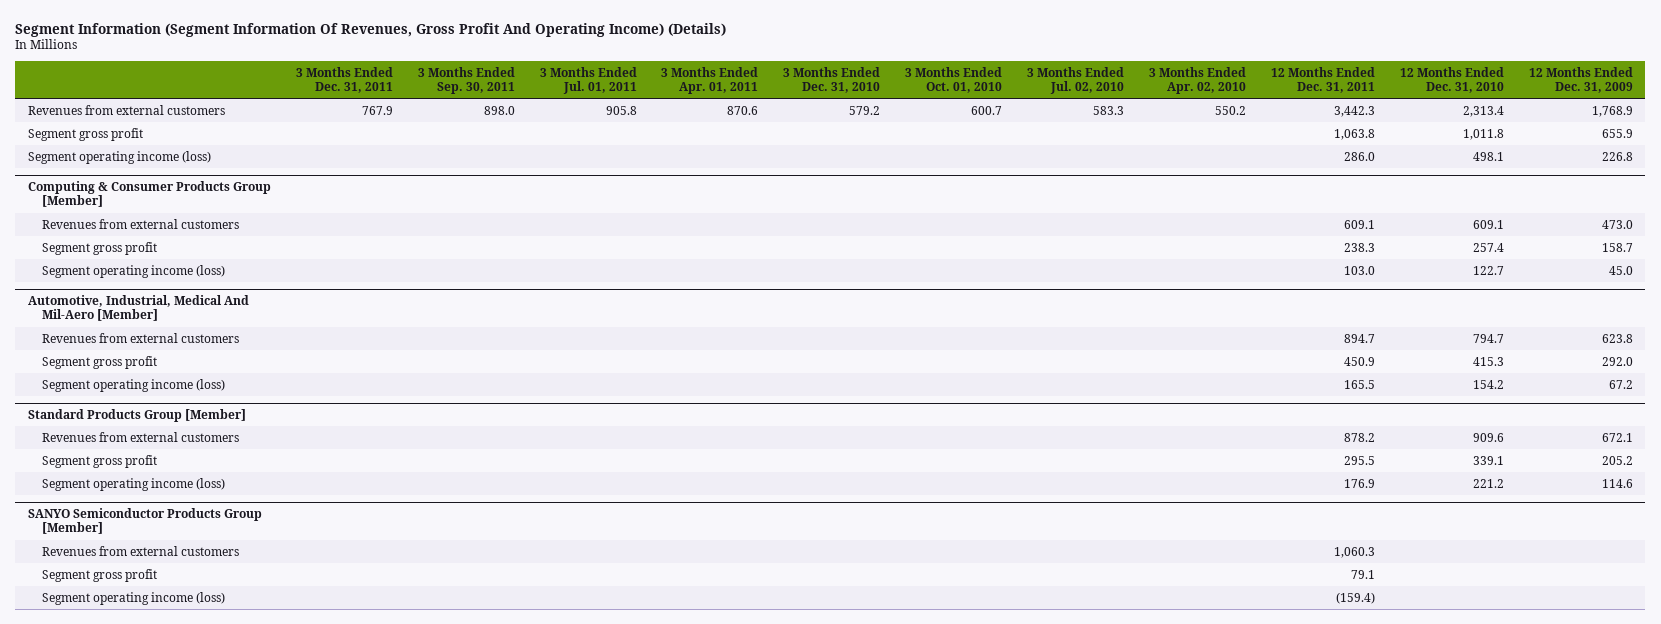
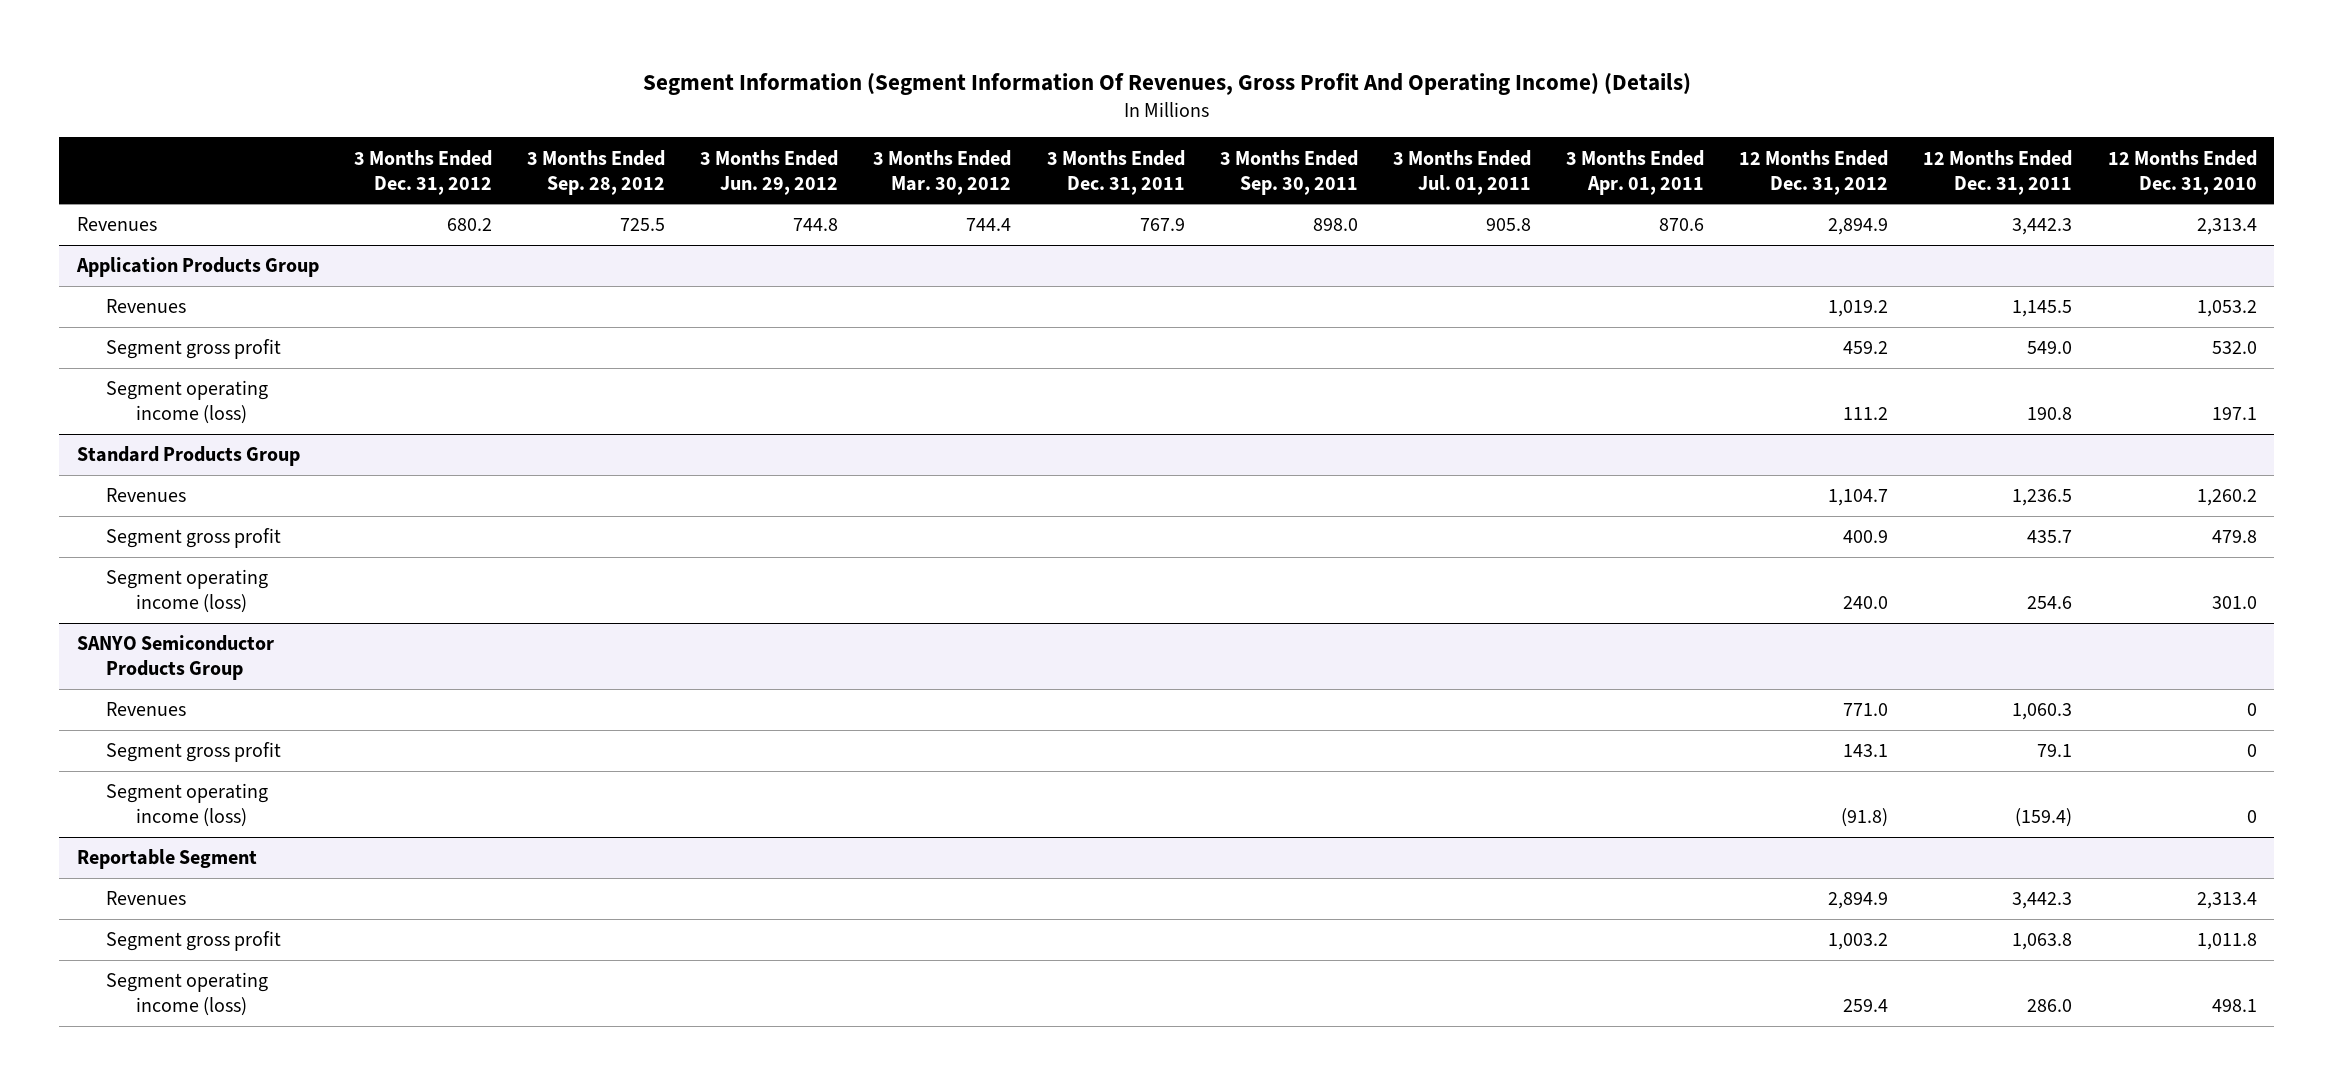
[783,66,881,94] 3 Months Ended Dec. 31, 2010 -> none
[905,66,1003,94] 3 Months Ended Oct. 01, 2010 -> none
[1027,66,1125,95] 3 Months Ended Jul. 02, 2010 -> none
[1149,66,1247,95] 3 Months Ended Apr. 02, 2010 -> none
[1528,66,1633,94] 12 Months Ended Dec. 31, 2009 -> none
none -> [353,149,492,195] 3 Months Ended Dec. 31, 2012
none -> [527,149,666,195] 3 Months Ended Sep. 28, 2012
none -> [700,149,839,195] 3 Months Ended Jun. 29, 2012
none -> [873,149,1012,195] 3 Months Ended Mar. 30, 2012
none -> [1739,149,1889,195] 12 Months Ended Dec. 31, 2012
[27,104,225,115] Revenues from external customers -> [76,217,157,232] Revenues
none -> [75,257,319,278] Application Products Group
none -> [106,299,187,314] Revenues
none -> [106,339,282,360] Segment gross profit
none -> [106,380,269,425] Segment operating income (loss)
none -> [76,446,300,467] Standard Products Group
none -> [106,488,187,503] Revenues
none -> [106,528,282,549] Segment gross profit
none -> [106,569,269,614] Segment operating income (loss)
none -> [76,635,274,681] SANYO Semiconductor Products Group
none -> [106,702,187,717] Revenues
none -> [106,742,282,763] Segment gross profit
none -> [106,783,269,828] Segment operating income (loss)
none -> [76,849,257,870] Reportable Segment
none -> [106,891,187,906] Revenues
[27,180,271,208] Computing & Consumer Products Group [Member] -> none
[41,218,239,229] Revenues from external customers -> none
[41,241,157,255] Segment gross profit -> none
[41,264,225,278] Segment operating income (loss) -> none
[27,294,249,322] Automotive, Industrial, Medical And Mil-Aero [Member] -> none
[41,332,239,343] Revenues from external customers -> none
[41,355,157,369] Segment gross profit -> none
[41,378,225,392] Segment operating income (loss) -> none
[27,408,246,422] Standard Products Group [Member] -> none
[41,431,239,442] Revenues from external customers -> none
[41,454,157,468] Segment gross profit -> none
[41,477,225,491] Segment operating income (loss) -> none
[27,507,262,535] SANYO Semiconductor Products Group [Member] -> none
[41,545,239,556] Revenues from external customers -> none
[41,568,157,582] Segment gross profit -> none
[41,591,225,605] Segment operating income (loss) -> none

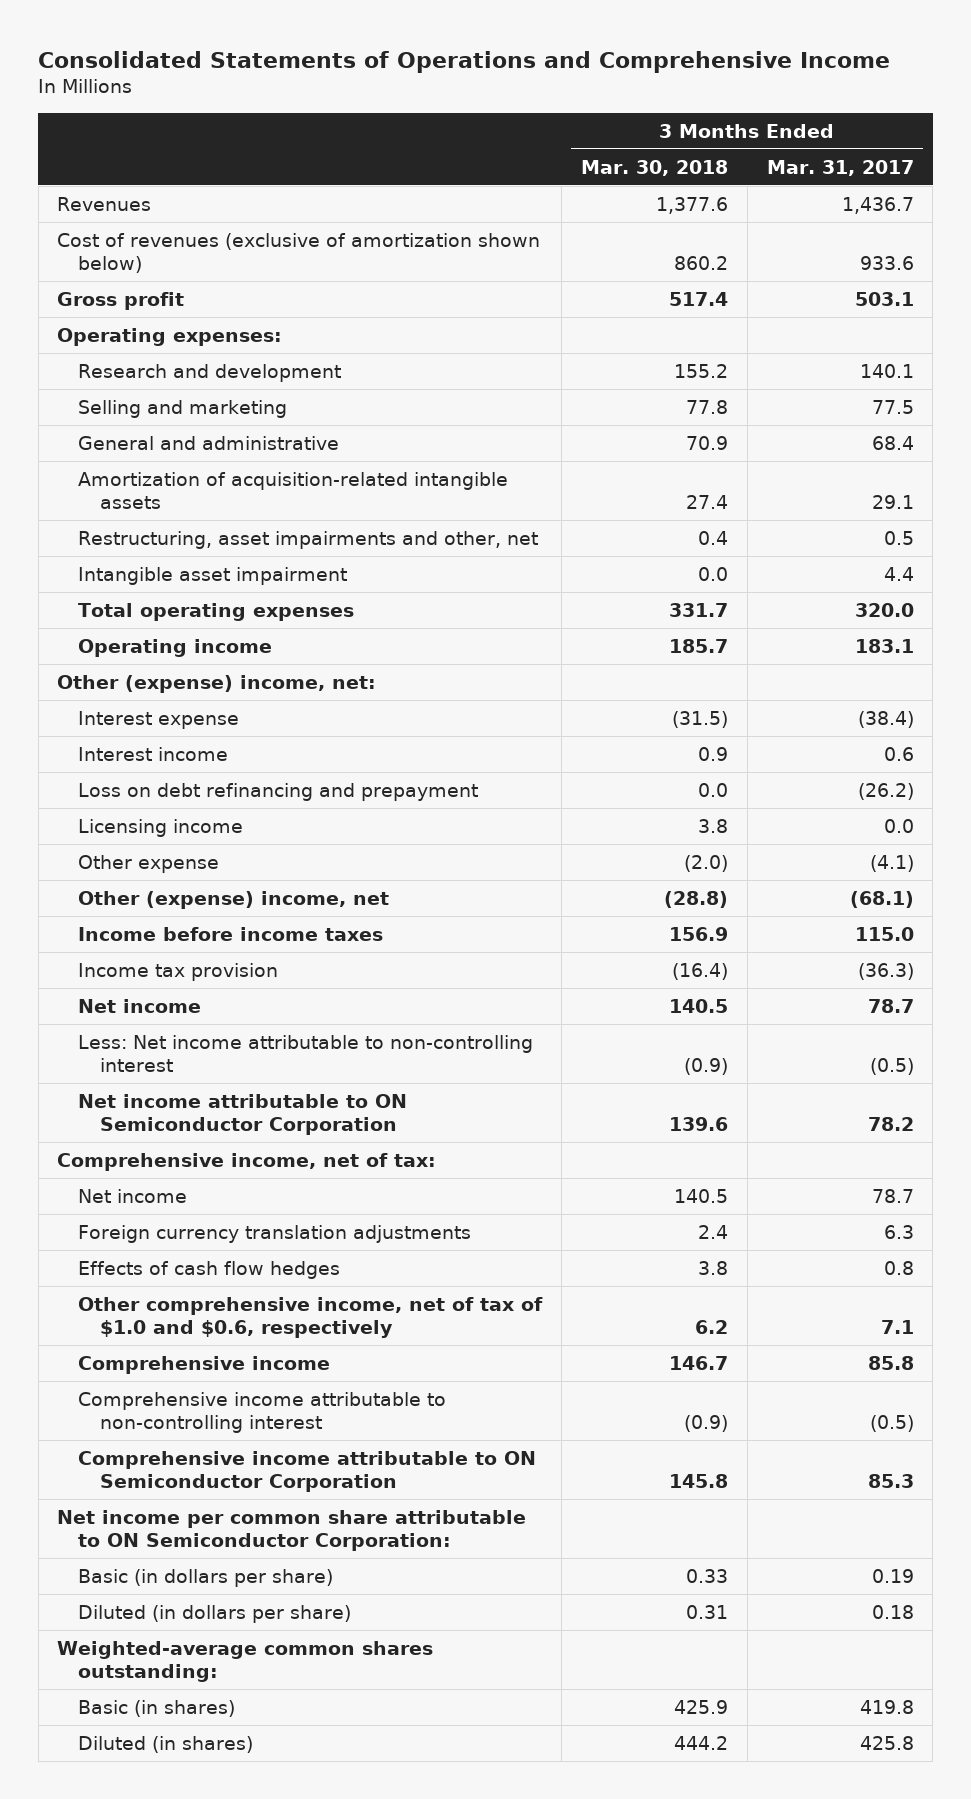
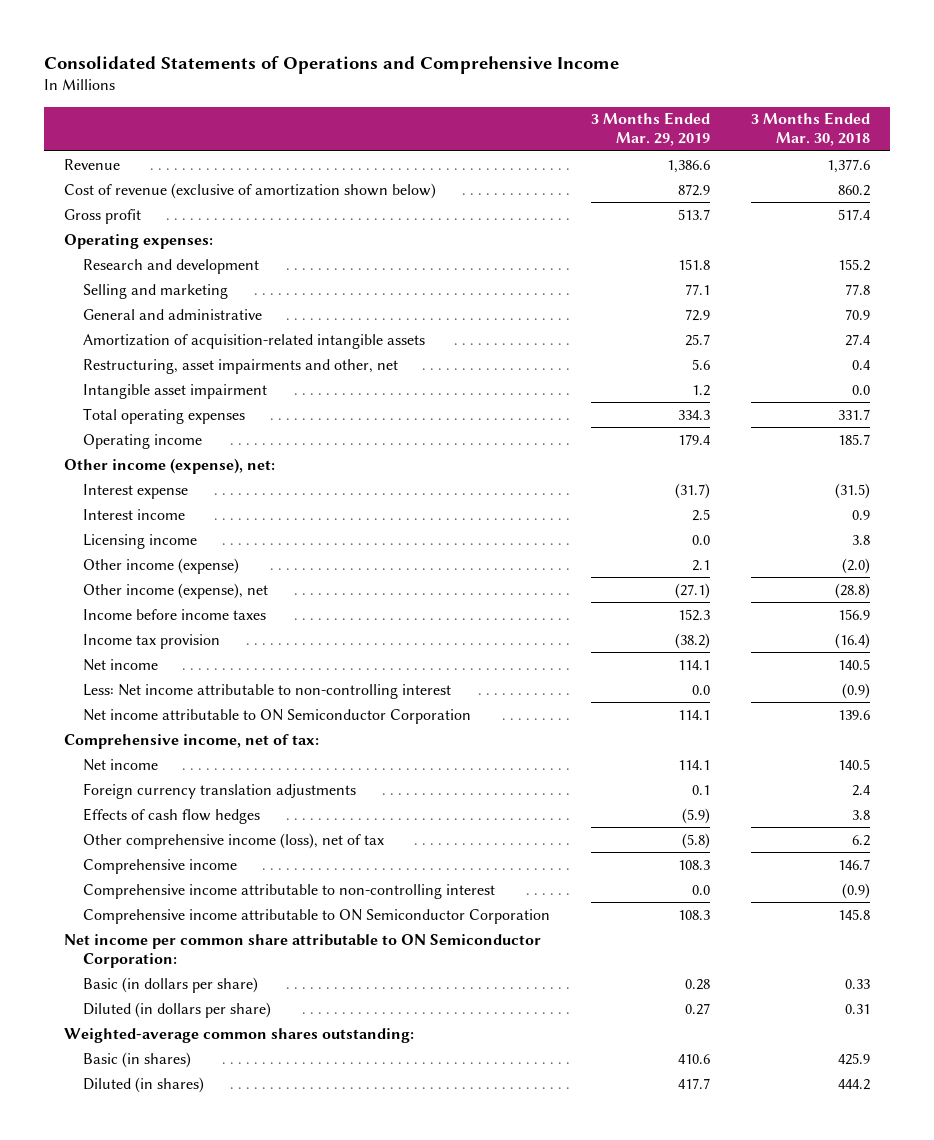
[766,159,914,176] Mar. 31, 2017 -> none
none -> [590,112,710,147] 3 Months Ended Mar. 29, 2019
[57,197,152,212] Revenues -> [64,158,121,170] Revenue
[57,233,541,274] Cost of revenues (exclusive of amortization shown below) -> [64,182,437,199] Cost of revenue (exclusive of amortization shown below)
[57,675,377,694] Other (expense) income, net: -> [64,457,276,474] Other income (expense), net:
[78,783,479,802] Loss on debt refinancing and prepayment -> none
[78,855,220,874] Other expense -> [83,557,240,574] Other income (expense)
[78,891,390,910] Other (expense) income, net -> [83,582,269,599] Other income (expense), net
[78,1297,544,1339] Other comprehensive income, net of tax of $1.0 and $0.6, respectively -> [83,832,385,849] Other comprehensive income (loss), net of tax

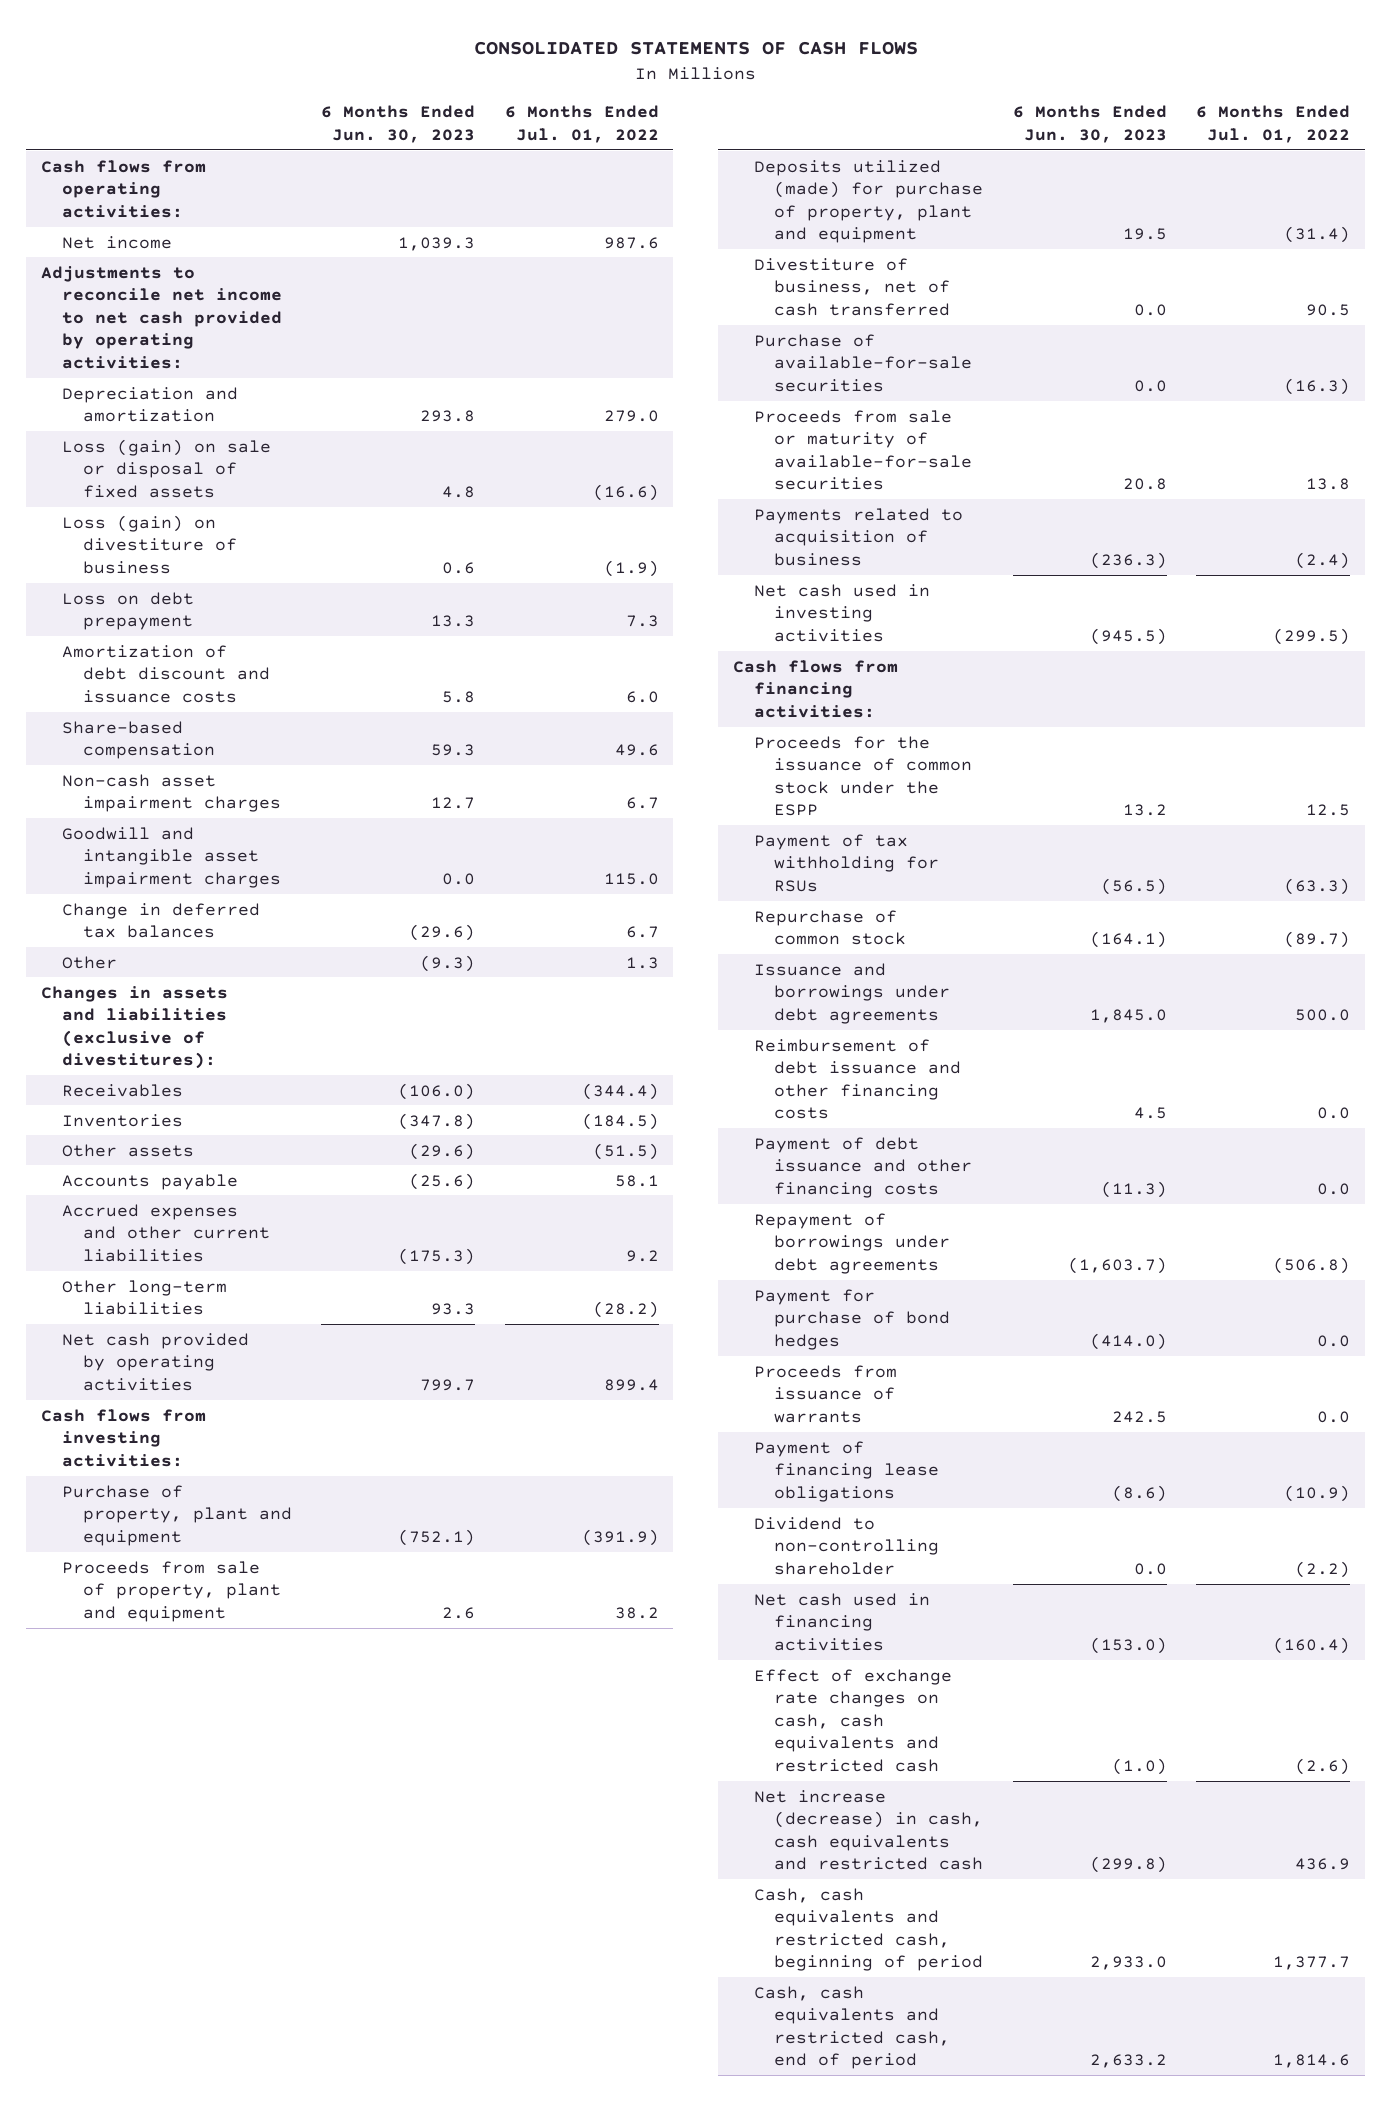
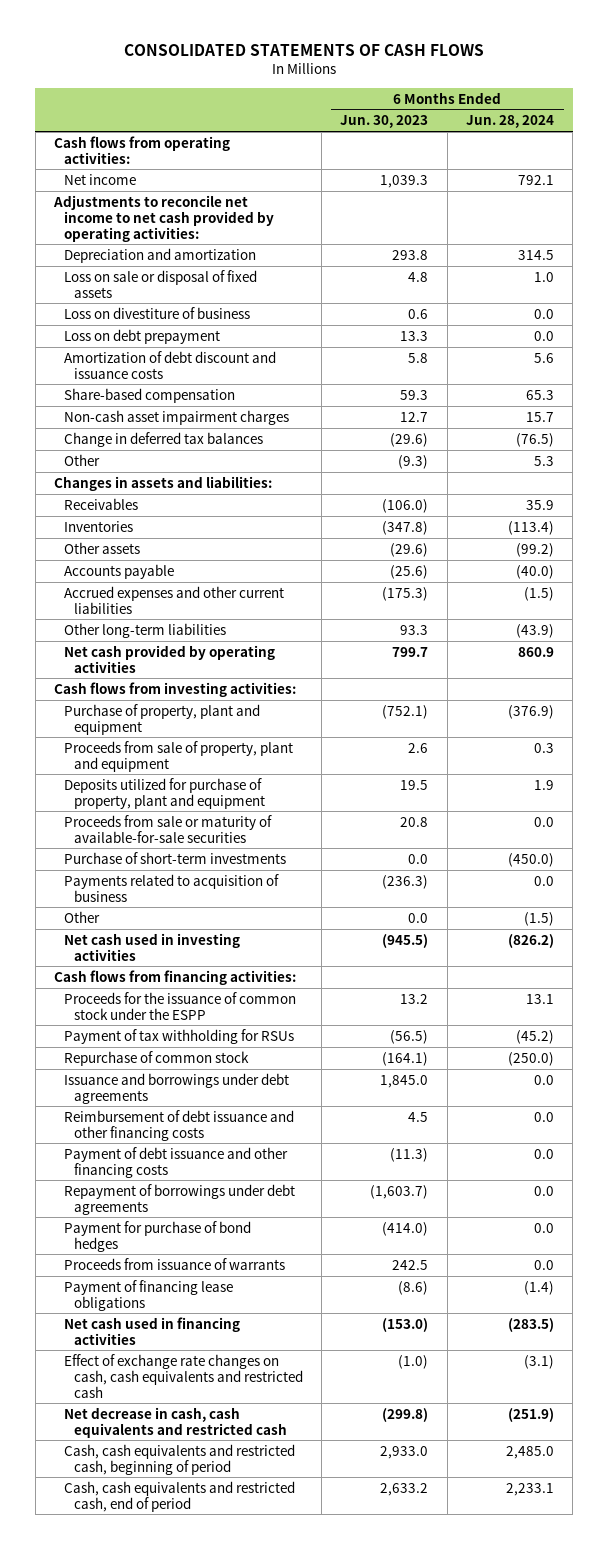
[504,105,659,143] 6 Months Ended Jul. 01, 2022 -> none
none -> [466,115,555,129] Jun. 28, 2024
[61,438,271,498] Loss (gain) on sale or disposal of fixed assets -> [64,269,258,298] Loss on sale or disposal of fixed assets
[61,514,237,574] Loss (gain) on divestiture of business -> [64,306,251,319] Loss on divestiture of business
[61,826,281,888] Goodwill and intangible asset impairment charges -> none
[41,985,229,1070] Changes in assets and liabilities (exclusive of divestitures): -> [54,475,273,491] Changes in assets and liabilities:
[753,257,951,316] Divestiture of business, net of cash transferred -> none
[753,333,973,392] Purchase of available-for-sale securities -> none
[753,159,984,244] Deposits utilized (made) for purchase of property, plant and equipment -> [64,777,265,809] Deposits utilized for purchase of property, plant and equipment
none -> [64,851,287,864] Purchase of short-term investments
none -> [64,910,101,923] Other
[753,1516,940,1575] Dividend to non-controlling shareholder -> none
[753,1789,984,1871] Net increase (decrease) in cash, cash equivalents and restricted cash -> [64,1406,287,1438] Net decrease in cash, cash equivalents and restricted cash

